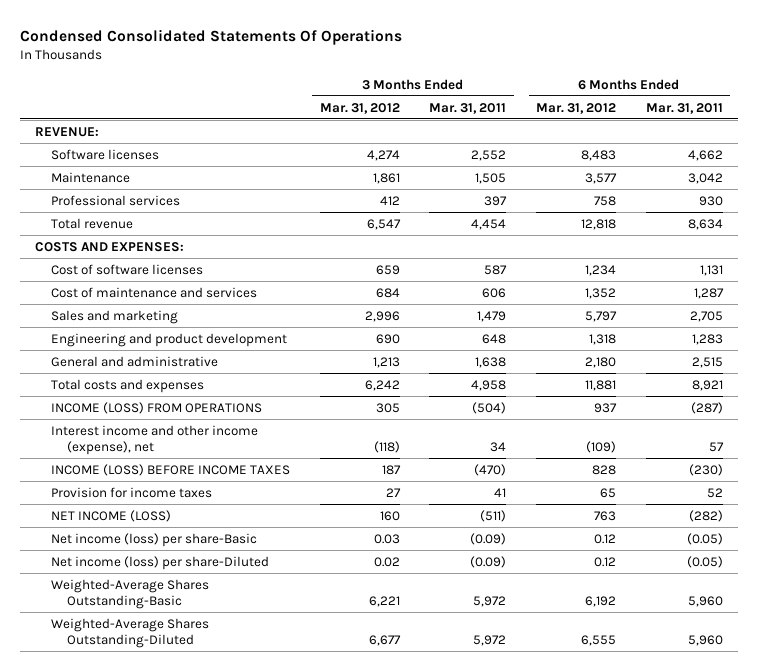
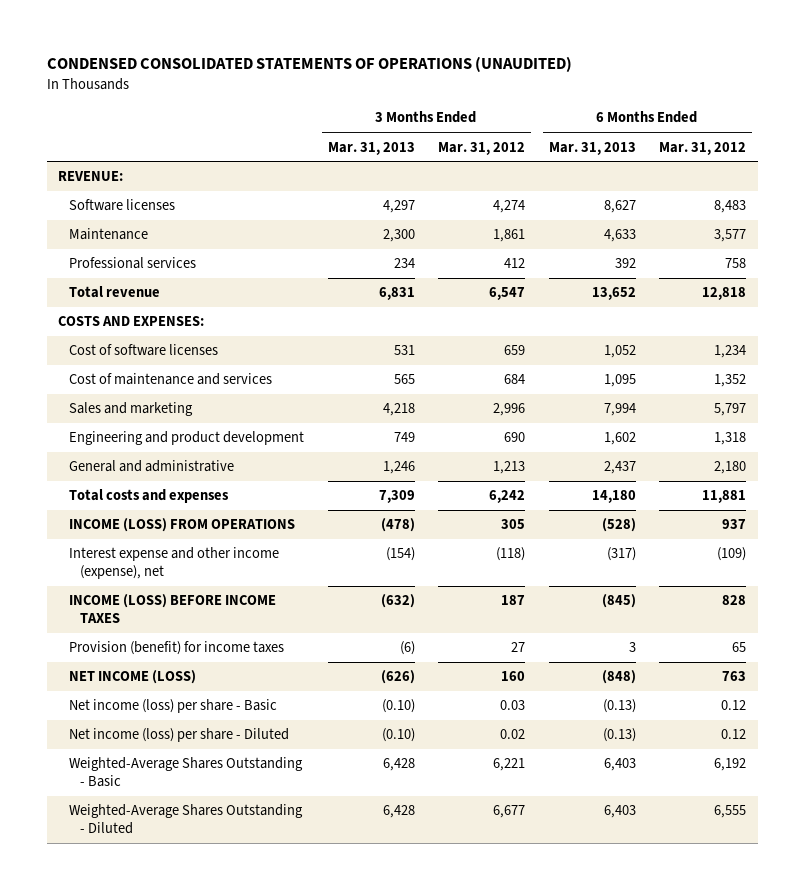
[19,29,402,46] Condensed Consolidated Statements Of Operations -> [46,56,572,73] CONDENSED CONSOLIDATED STATEMENTS OF OPERATIONS (UNAUDITED)
[429,102,507,114] Mar. 31, 2011 -> none
[645,102,723,114] Mar. 31, 2011 -> none
none -> [327,141,415,155] Mar. 31, 2013
none -> [548,141,636,155] Mar. 31, 2013
[50,424,258,455] Interest income and other income (expense), net -> [69,547,280,580] Interest expense and other income (expense), net
[50,486,212,498] Provision for income taxes -> [69,641,285,656] Provision (benefit) for income taxes
[50,532,257,547] Net income (loss) per share-Basic -> [69,699,278,714] Net income (loss) per share - Basic
[50,555,269,570] Net income (loss) per share-Diluted -> [69,728,290,743] Net income (loss) per share - Diluted
[50,578,209,609] Weighted-Average Shares Outstanding-Basic -> [69,757,304,788] Weighted-Average Shares Outstanding - Basic
[50,617,209,648] Weighted-Average Shares Outstanding-Diluted -> [69,804,304,835] Weighted-Average Shares Outstanding - Diluted

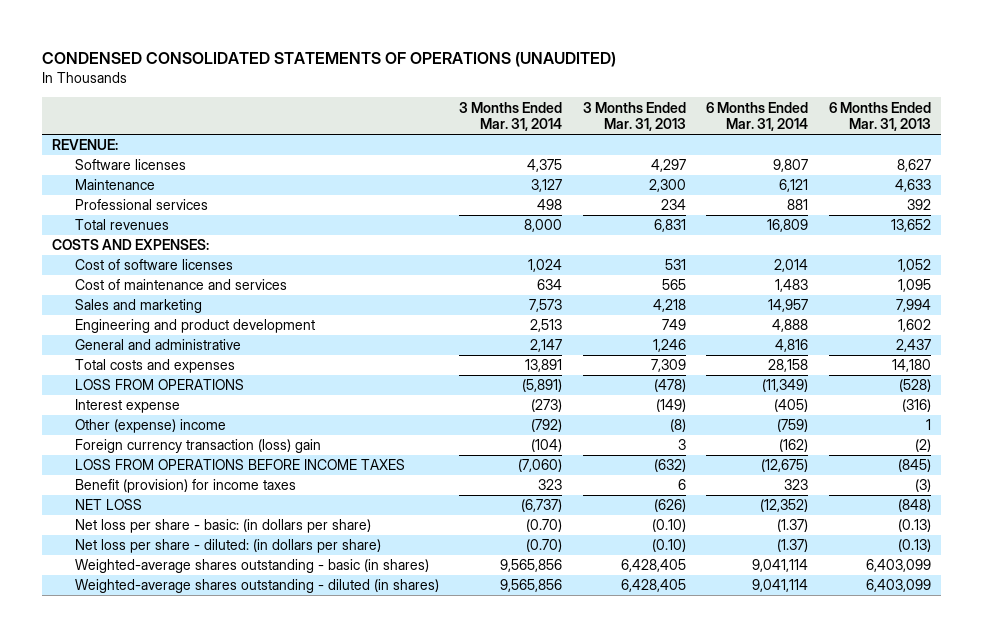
[438,141,526,155] Mar. 31, 2012 -> none
[659,141,747,155] Mar. 31, 2012 -> none
none -> [459,101,563,132] 3 Months Ended Mar. 31, 2014
none -> [706,101,809,132] 6 Months Ended Mar. 31, 2014
[69,286,161,299] Total revenue -> [74,219,169,231] Total revenues
[69,518,296,533] INCOME (LOSS) FROM OPERATIONS -> [74,379,244,391] LOSS FROM OPERATIONS
none -> [74,399,180,414] Interest expense
[69,547,280,580] Interest expense and other income (expense), net -> [74,419,226,434] Other (expense) income
[385,547,415,562] (154) -> [669,419,686,433] (8)
[606,547,636,562] (317) -> [925,419,931,431] 1
none -> [74,439,321,454] Foreign currency transaction (loss) gain
[69,594,277,624] INCOME (LOSS) BEFORE INCOME TAXES -> [74,459,405,471] LOSS FROM OPERATIONS BEFORE INCOME TAXES
[69,641,285,656] Provision (benefit) for income taxes -> [74,479,296,494] Benefit (provision) for income taxes
[399,641,415,656] (6) -> [677,479,686,491] 6
[628,642,636,653] 3 -> [914,479,931,493] (3)
[69,670,197,685] NET INCOME (LOSS) -> [74,499,142,511] NET LOSS
[69,699,278,714] Net income (loss) per share - Basic -> [74,519,371,534] Net loss per share - basic: (in dollars per share)
[69,728,290,743] Net income (loss) per share - Diluted -> [74,539,381,554] Net loss per share - diluted: (in dollars per share)
[69,757,304,788] Weighted-Average Shares Outstanding - Basic -> [74,559,429,574] Weighted-average shares outstanding - basic (in shares)
[382,758,415,772] 6,428 -> [620,559,686,573] 6,428,405
[603,758,636,772] 6,403 -> [865,559,931,573] 6,403,099
[69,804,304,835] Weighted-Average Shares Outstanding - Diluted -> [74,579,439,594] Weighted-average shares outstanding - diluted (in shares)
[382,805,415,819] 6,428 -> [620,579,686,593] 6,428,405
[603,805,636,819] 6,403 -> [865,579,931,593] 6,403,099

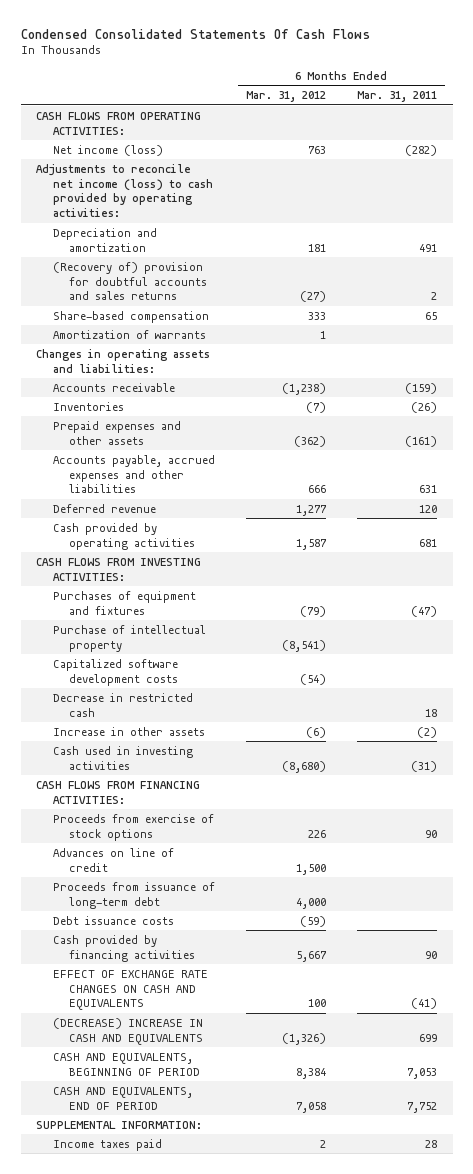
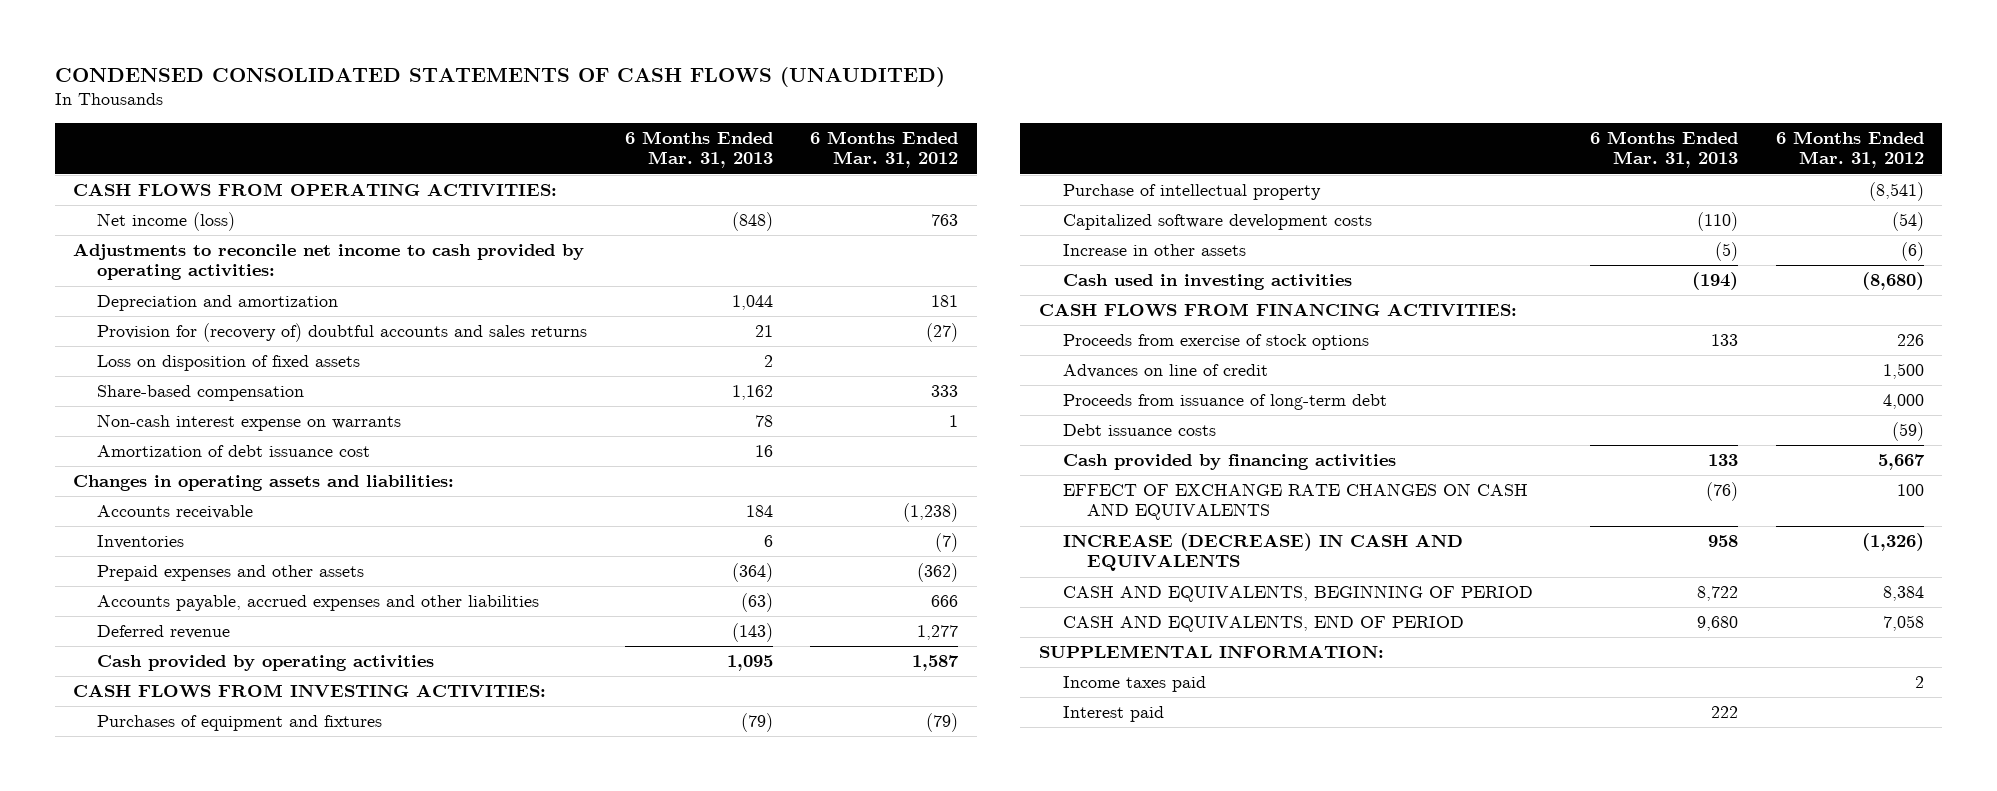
[20,28,370,39] Condensed Consolidated Statements Of Cash Flows -> [54,66,945,87] CONDENSED CONSOLIDATED STATEMENTS OF CASH FLOWS (UNAUDITED)
[357,91,438,103] Mar. 31, 2011 -> none
none -> [624,131,773,169] 6 Months Ended Mar. 31, 2013
[36,163,213,218] Adjustments to reconcile net income (loss) to cash provided by operating activities: -> [73,243,585,281] Adjustments to reconcile net income to cash provided by operating activities:
[52,261,208,301] (Recovery of) provision for doubtful accounts and sales returns -> [97,323,588,343] Provision for (recovery of) doubtful accounts and sales returns
none -> [97,355,361,372] Loss on disposition of fixed assets
[52,329,206,339] Amortization of warrants -> none
none -> [97,414,402,432] Non-cash interest expense on warrants
none -> [97,445,371,458] Amortization of debt issuance cost
[52,692,193,717] Decrease in restricted cash -> none
[52,1017,204,1045] (DECREASE) INCREASE IN CASH AND EQUIVALENTS -> [1062,533,1463,572] INCREASE (DECREASE) IN CASH AND EQUIVALENTS
none -> [1062,706,1164,723] Interest paid

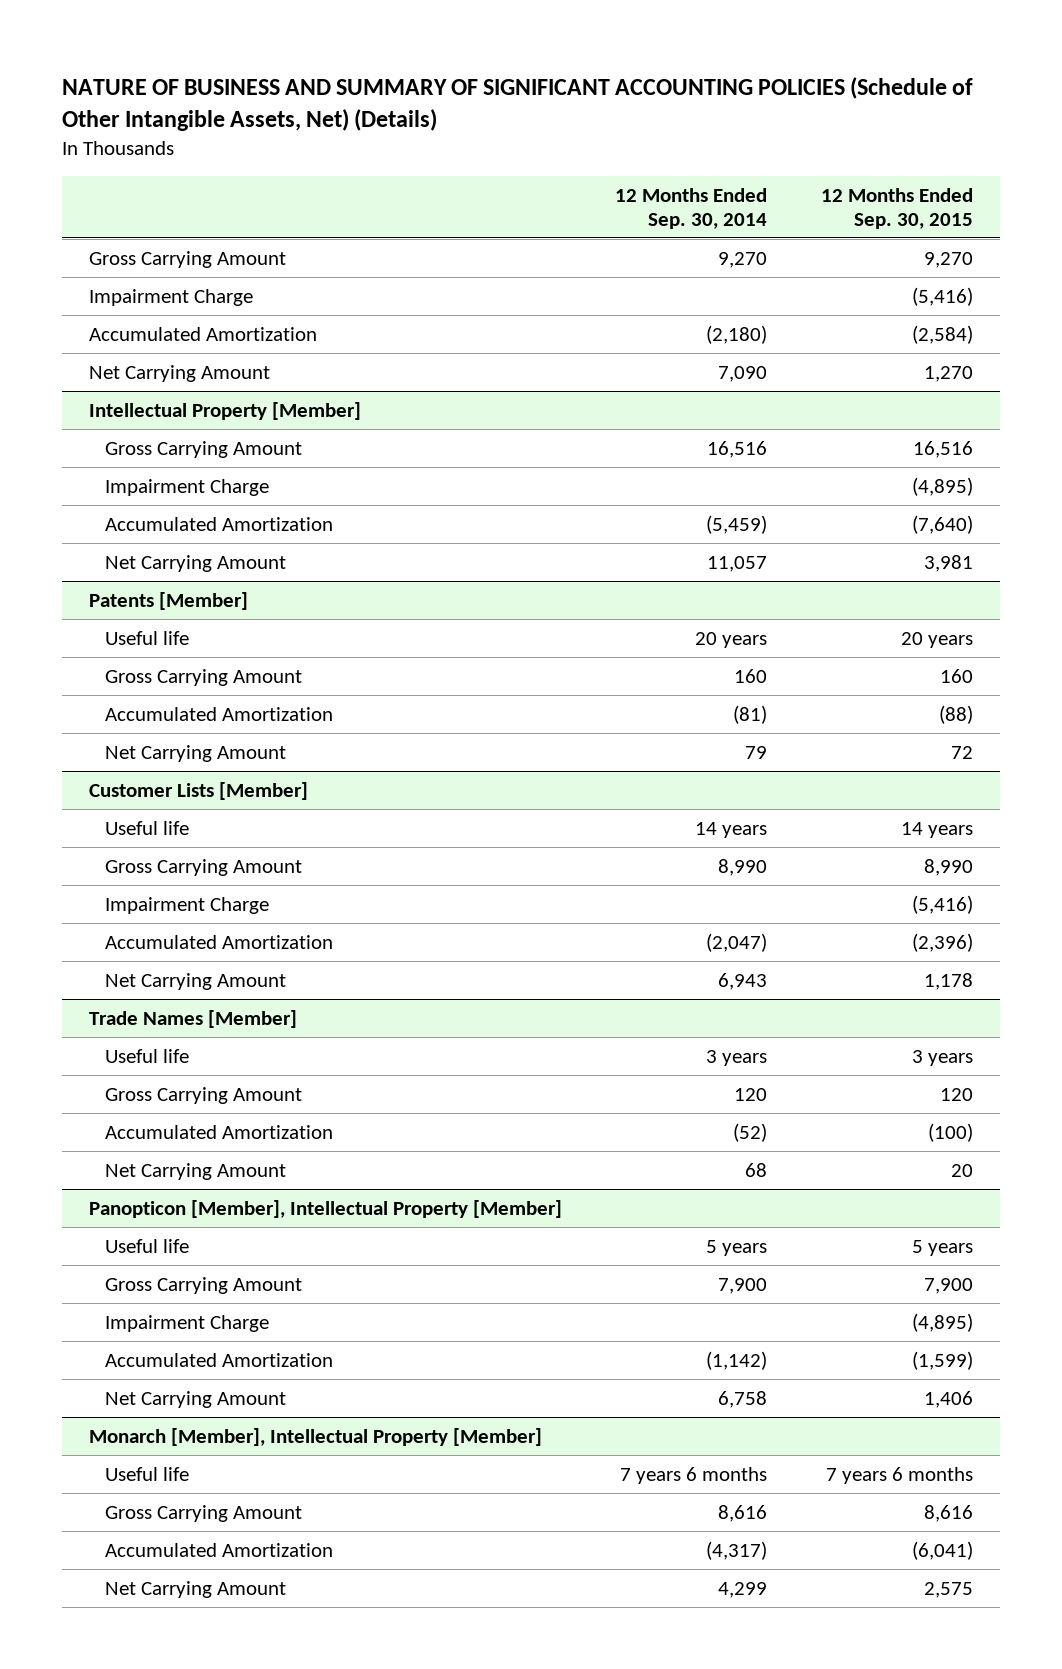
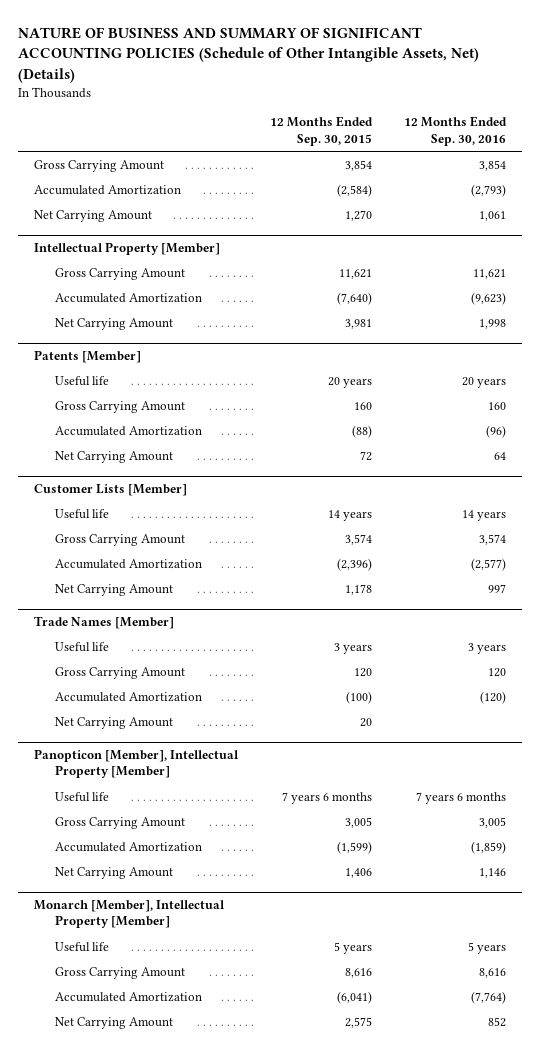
[615,187,768,229] 12 Months Ended Sep. 30, 2014 -> none
none -> [403,116,507,146] 12 Months Ended Sep. 30, 2016
[89,288,254,306] Impairment Charge -> none
[923,251,973,268] 9,270 -> [344,159,372,171] 3,854
[104,478,269,496] Impairment Charge -> none
[912,440,973,458] 16,516 -> [338,268,372,279] 11,621
[104,896,269,914] Impairment Charge -> none
[923,858,973,876] 8,990 -> [344,533,372,545] 3,574
[104,1314,269,1332] Impairment Charge -> none
[911,1239,973,1256] 5 years -> [281,791,372,804] 7 years 6 months
[923,1277,973,1294] 7,900 -> [344,816,372,828] 3,005
[825,1466,973,1484] 7 years 6 months -> [333,941,372,954] 5 years

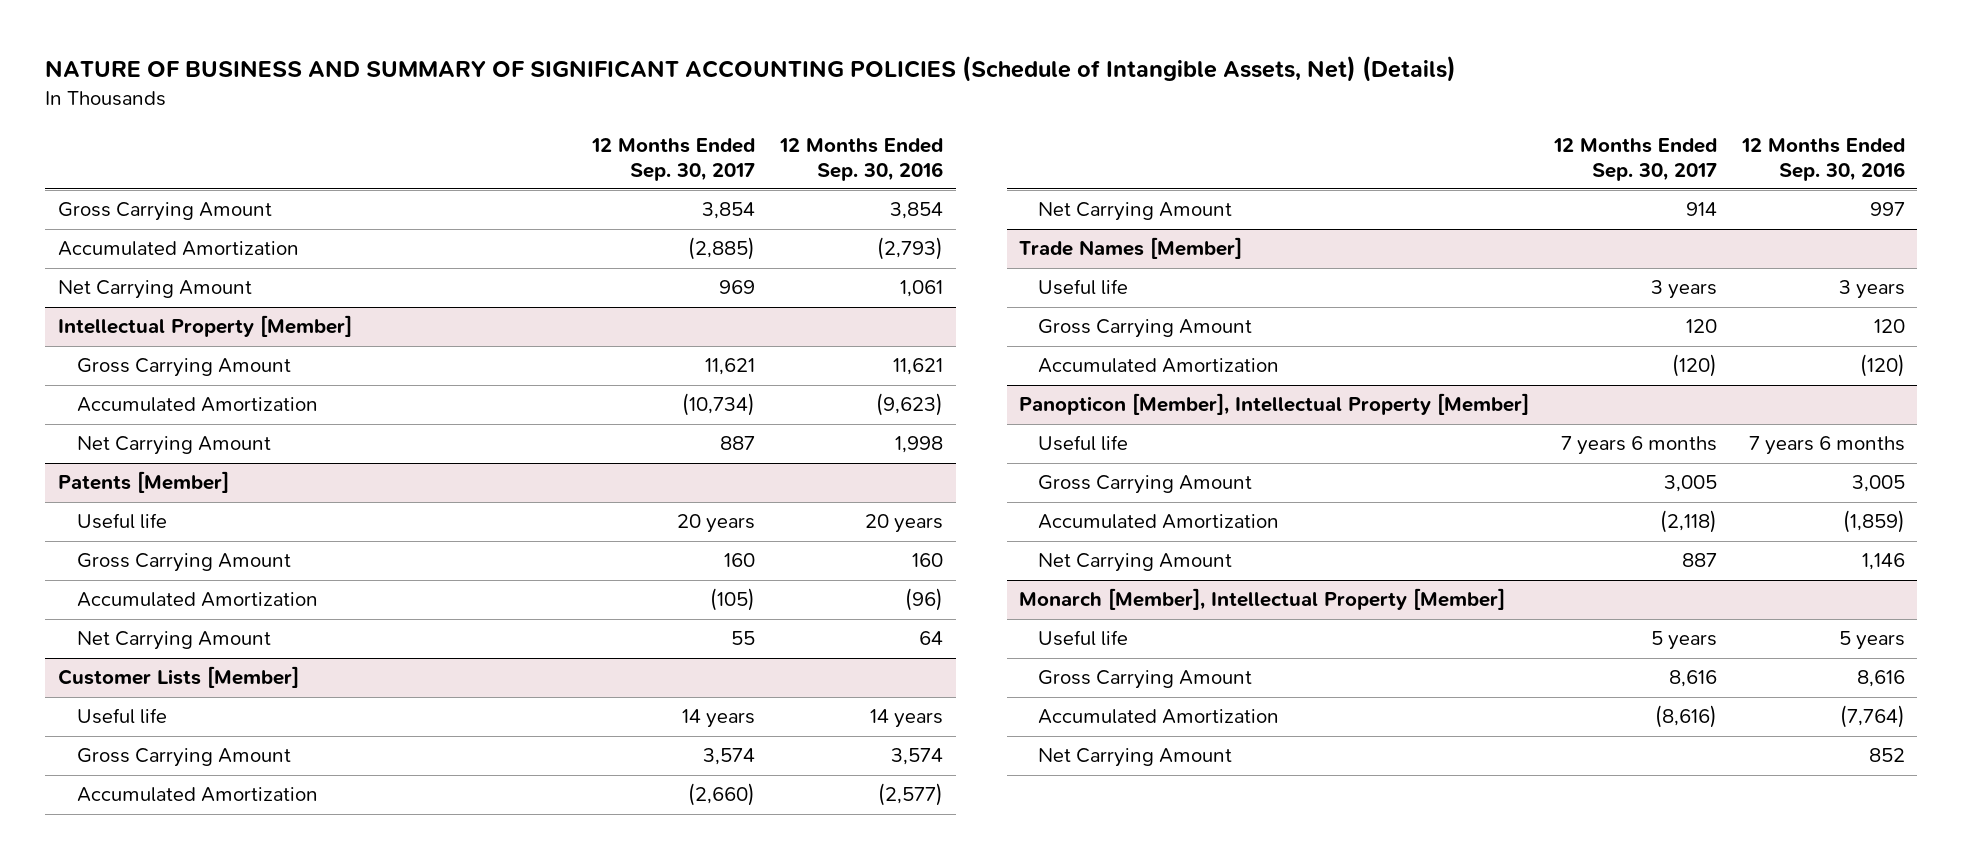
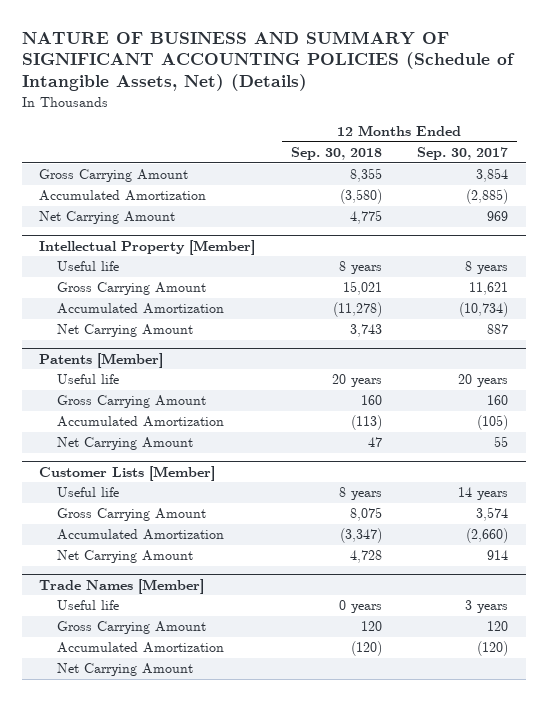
[779,137,944,181] 12 Months Ended Sep. 30, 2016 -> none
none -> [290,147,382,161] Sep. 30, 2018
none -> [57,261,120,272] Useful life
[1019,393,1530,416] Panopticon [Member], Intellectual Property [Member] -> none
[1038,435,1129,452] Useful life -> none
[1038,475,1253,495] Gross Carrying Amount -> none
[1038,514,1280,530] Accumulated Amortization -> none
[1038,553,1233,573] Net Carrying Amount -> none
[1019,588,1506,611] Monarch [Member], Intellectual Property [Member] -> none
[1038,630,1129,647] Useful life -> none
[1038,670,1253,690] Gross Carrying Amount -> none
[1038,709,1280,725] Accumulated Amortization -> none

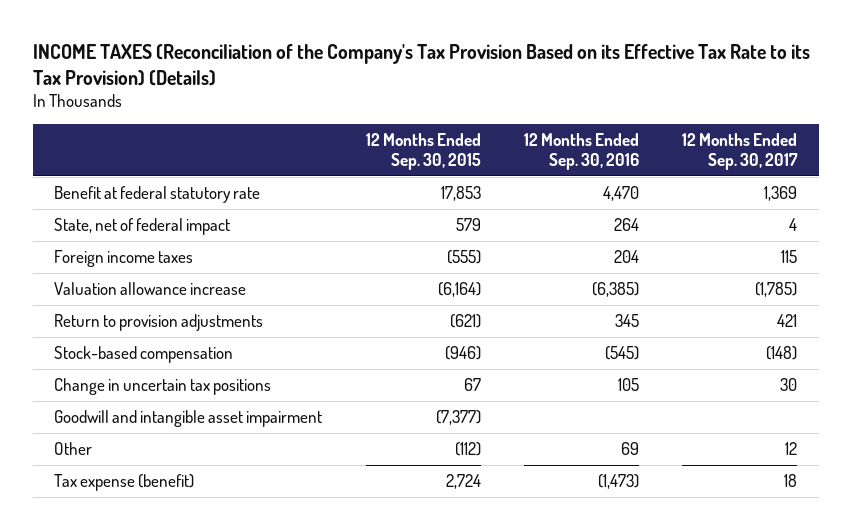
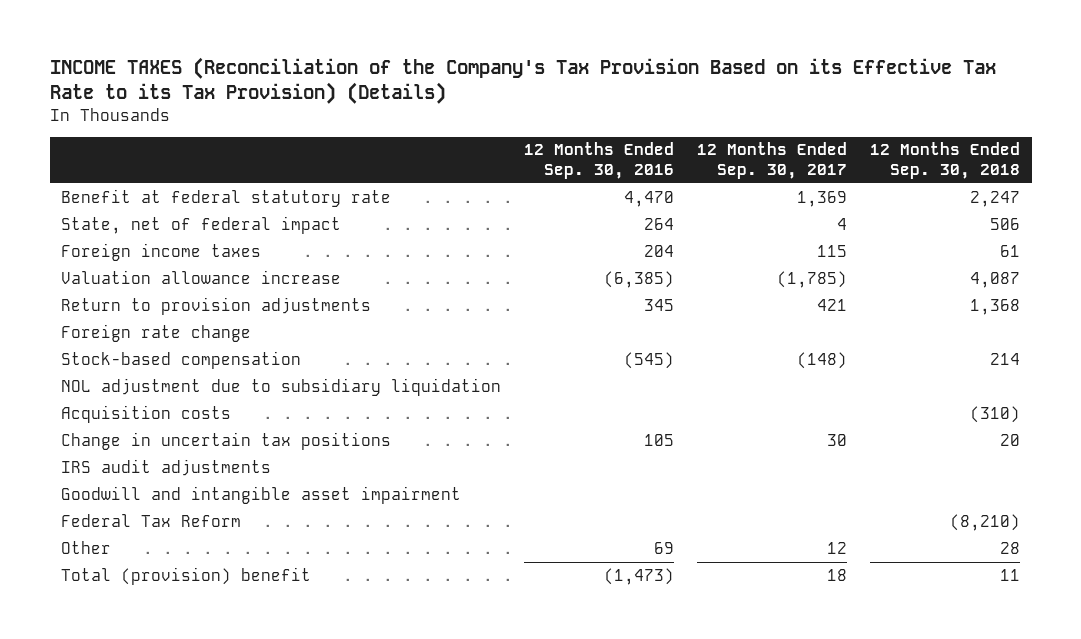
[365,133,481,170] 12 Months Ended Sep. 30, 2015 -> none
none -> [870,142,1021,180] 12 Months Ended Sep. 30, 2018
none -> [61,323,252,342] Foreign rate change
none -> [61,377,502,396] NOL adjustment due to subsidiary liquidation
none -> [61,404,232,423] Acquisition costs
none -> [61,458,272,476] IRS audit adjustments
none -> [61,513,242,527] Federal Tax Reform
[54,474,195,492] Tax expense (benefit) -> [61,566,312,585] Total (provision) benefit

